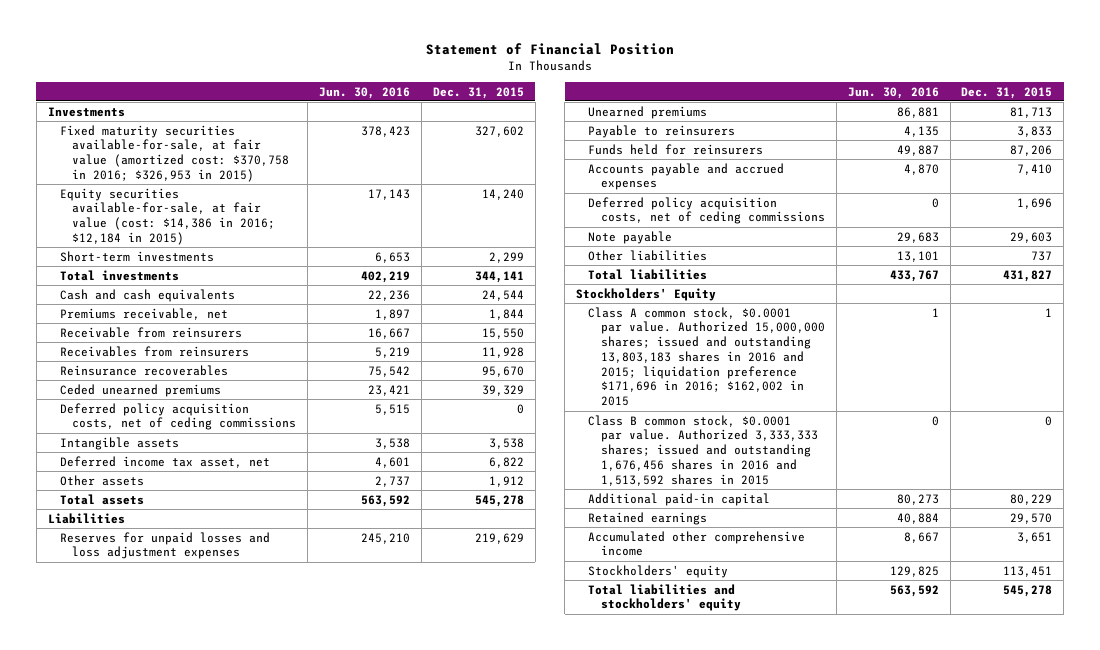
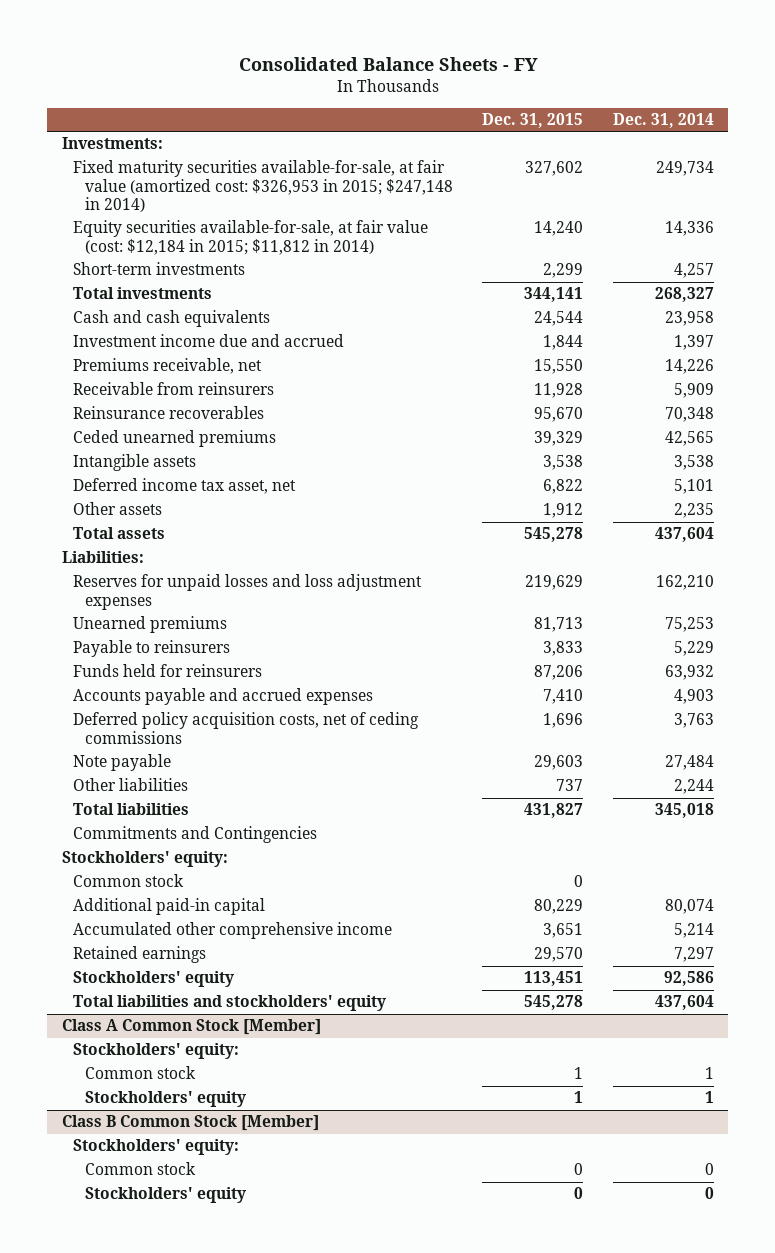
[426,43,675,56] Statement of Financial Position -> [238,57,538,72] Consolidated Balance Sheets - FY
[318,86,410,99] Jun. 30, 2016 -> none
none -> [612,113,714,129] Dec. 31, 2014
[47,106,125,117] Investments -> [61,137,163,150] Investments:
[59,124,290,182] Fixed maturity securities available-for-sale, at fair value (amortized cost: $370,758 in 2016; $326,953 in 2015) -> [73,160,453,212] Fixed maturity securities available-for-sale, at fair value (amortized cost: $326,953 in 2015; $247,148 in 2014)
[59,187,276,245] Equity securities available-for-sale, at fair value (cost: $14,386 in 2016; $12,184 in 2015) -> [73,220,429,255] Equity securities available-for-sale, at fair value (cost: $12,184 in 2015; $11,812 in 2014)
[59,345,249,357] Receivables from reinsurers -> none
none -> [73,334,345,348] Investment income due and accrued
[488,308,524,320] 1,844 -> [534,359,584,375] 15,550
[481,327,524,339] 15,550 -> [534,383,584,399] 11,928
[59,402,297,431] Deferred policy acquisition costs, net of ceding commissions -> none
[47,512,125,524] Liabilities -> [61,551,144,564] Liabilities:
[588,306,825,407] Class A common stock, $0.0001 par value. Authorized 15,000,000 shares; issued and outstanding 13,803,183 shares in 2016 and 2015; liquidation preference $171,696 in 2016; $162,002 in 2015 -> none
none -> [73,826,318,844] Commitments and Contingencies
[576,287,717,301] Stockholders' Equity -> [61,851,228,868] Stockholders' equity:
[588,414,818,486] Class B common stock, $0.0001 par value. Authorized 3,333,333 shares; issued and outstanding 1,676,456 shares in 2016 and 1,513,592 shares in 2015 -> [73,874,185,888] Common stock
[588,511,708,525] Retained earnings -> [73,946,207,964] Retained earnings
none -> [61,1019,321,1036] Class A Common Stock [Member]
none -> [73,1043,240,1060] Stockholders' equity:
none -> [84,1066,196,1080] Common stock
none -> [84,1091,246,1108] Stockholders' equity
none -> [61,1115,319,1132] Class B Common Stock [Member]
none -> [73,1139,240,1156] Stockholders' equity:
none -> [84,1162,196,1176] Common stock
none -> [84,1187,246,1204] Stockholders' equity

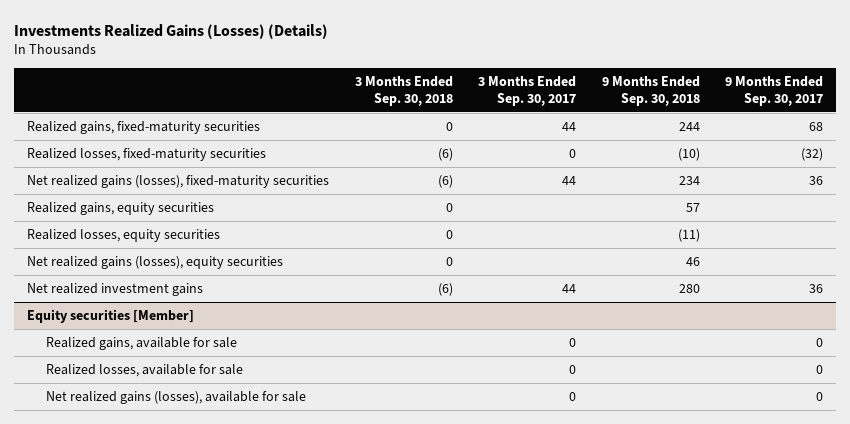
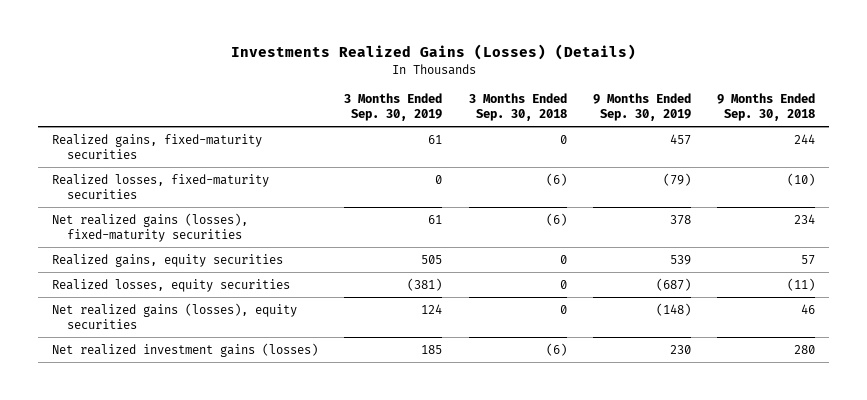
[478,75,577,106] 3 Months Ended Sep. 30, 2017 -> none
[725,75,824,106] 9 Months Ended Sep. 30, 2017 -> none
none -> [344,92,443,122] 3 Months Ended Sep. 30, 2019
none -> [593,92,692,122] 9 Months Ended Sep. 30, 2019
[26,308,194,323] Equity securities [Member] -> none
[45,336,237,350] Realized gains, available for sale -> none
[45,363,243,377] Realized losses, available for sale -> none
[45,390,306,404] Net realized gains (losses), available for sale -> none
[26,282,203,296] Net realized investment gains -> [51,342,318,357] Net realized investment gains (losses)

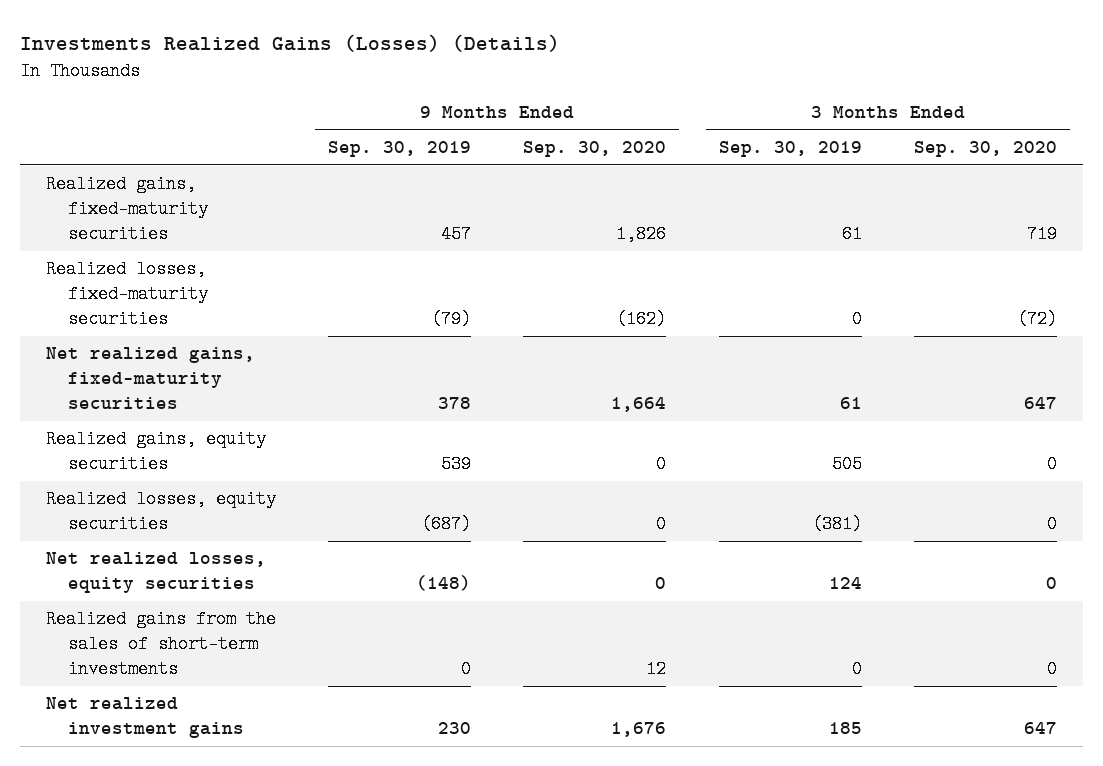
[468,92,567,122] 3 Months Ended Sep. 30, 2018 -> none
[717,92,816,122] 9 Months Ended Sep. 30, 2018 -> none
none -> [523,141,667,158] Sep. 30, 2020
none -> [913,141,1057,158] Sep. 30, 2020
[51,212,248,243] Net realized gains (losses), fixed-maturity securities -> [46,347,256,410] Net realized gains, fixed-maturity securities
[51,302,297,330] Net realized gains (losses), equity securities -> [46,552,267,594] Net realized losses, equity securities
none -> [46,610,277,679] Realized gains from the sales of short-term investments
[51,342,318,357] Net realized investment gains (losses) -> [46,697,244,739] Net realized investment gains

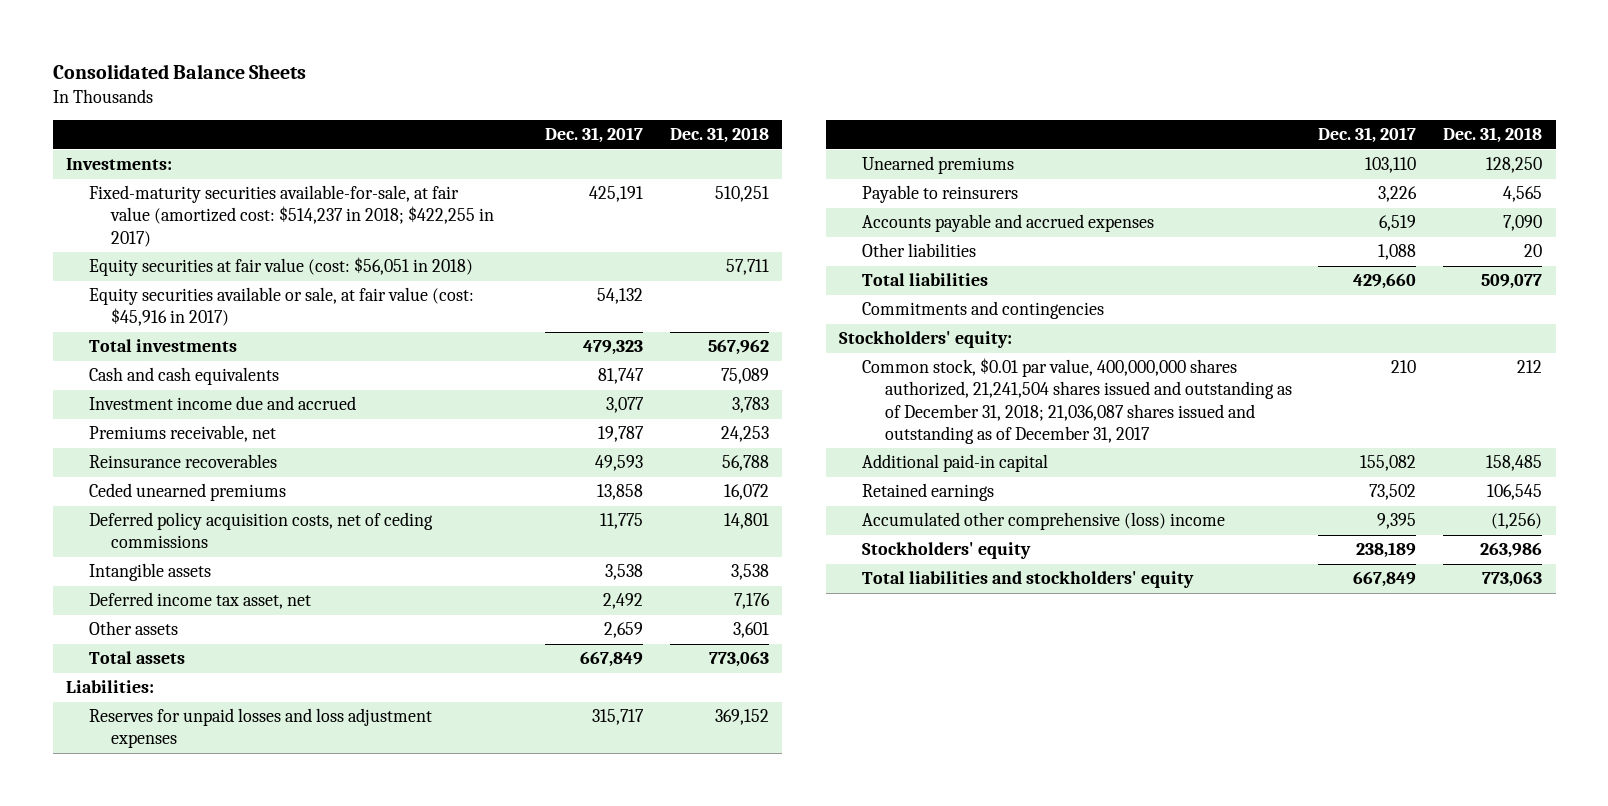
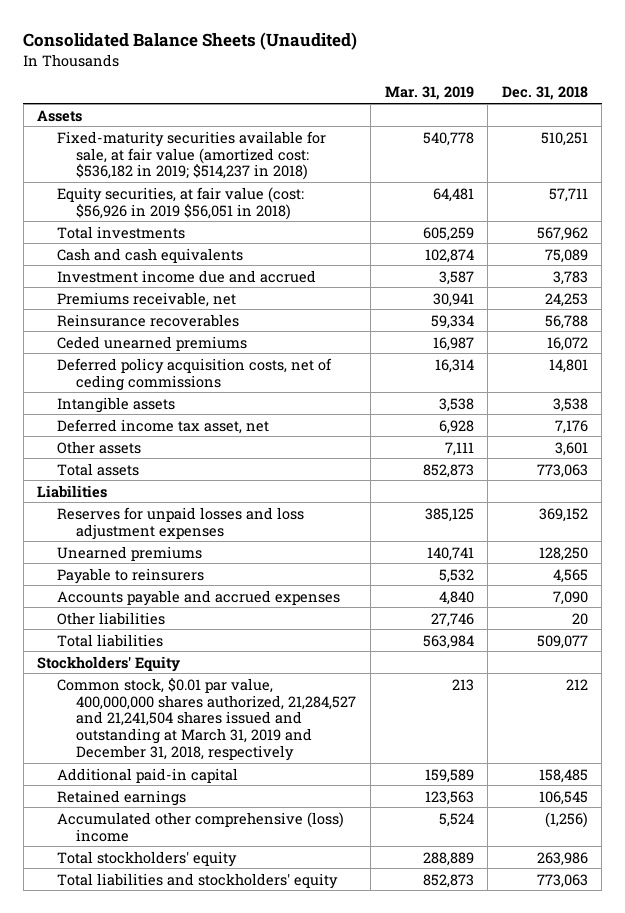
[52,64,306,80] Consolidated Balance Sheets -> [23,32,358,51] Consolidated Balance Sheets (Unaudited)
[545,127,644,144] Dec. 31, 2017 -> none
none -> [384,86,474,101] Mar. 31, 2019
[65,158,172,171] Investments: -> none
[88,287,474,327] Equity securities available or sale, at fair value (cost: $45,916 in 2017) -> none
none -> [37,109,83,122] Assets
[88,185,495,247] Fixed-maturity securities available-for-sale, at fair value (amortized cost: $514,237 in 2018; $422,255 in 2017) -> [56,130,326,181] Fixed-maturity securities available for sale, at fair value (amortized cost: $536,182 in 2019; $514,237 in 2018)
[88,257,473,277] Equity securities at fair value (cost: $56,051 in 2018) -> [56,186,304,220] Equity securities, at fair value (cost: $56,926 in 2019 $56,051 in 2018)
[65,680,154,694] Liabilities: -> [37,484,108,498] Liabilities
[861,301,1104,320] Commitments and contingencies -> none
[839,331,1013,349] Stockholders' equity: -> [37,655,181,672] Stockholders' Equity
[861,358,1292,444] Common stock, $0.01 par value, 400,000,000 shares authorized, 21,241,504 shares issued and outstanding as of December 31, 2018; 21,036,087 shares issued and outstanding as of December 31, 2017 -> [56,677,357,762] Common stock, $0.01 par value, 400,000,000 shares authorized, 21,284,527 and 21,241,504 shares issued and outstanding at March 31, 2019 and December 31, 2018, respectively
[861,542,1031,560] Stockholders' equity -> [56,850,237,867] Total stockholders' equity

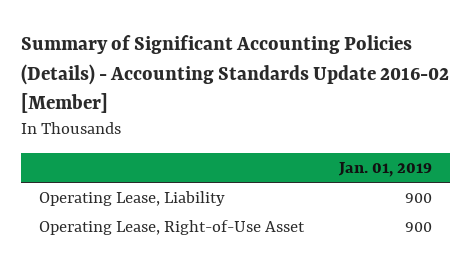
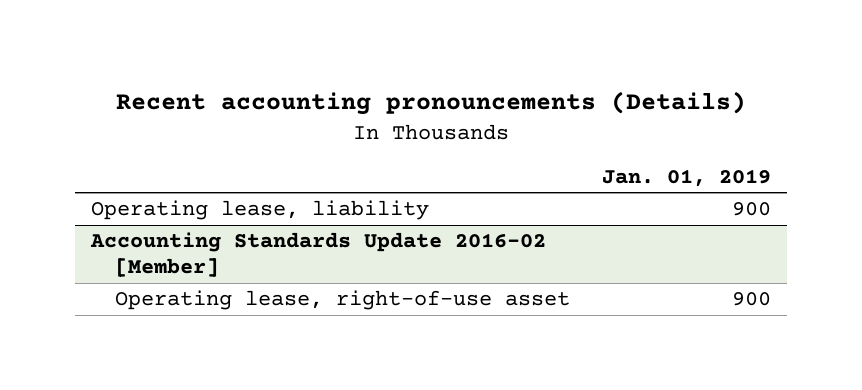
[21,35,450,113] Summary of Significant Accounting Policies (Details) - Accounting Standards Update 2016-02 [Member] -> [116,91,747,116] Recent accounting pronouncements (Details)
[39,191,226,207] Operating Lease, Liability -> [91,200,430,221] Operating lease, liability
none -> [90,232,547,278] Accounting Standards Update 2016-02 [Member]
[39,220,306,236] Operating Lease, Right-of-Use Asset -> [115,290,571,311] Operating lease, right-of-use asset

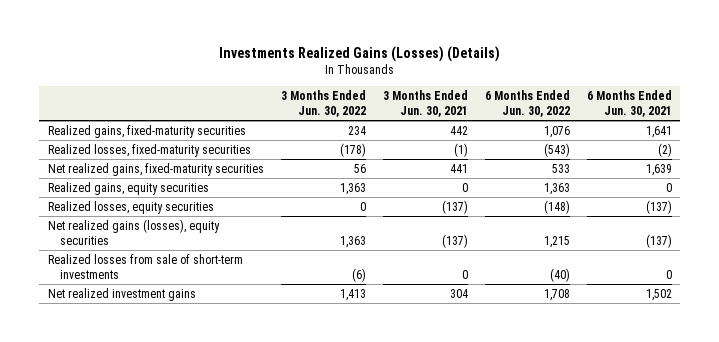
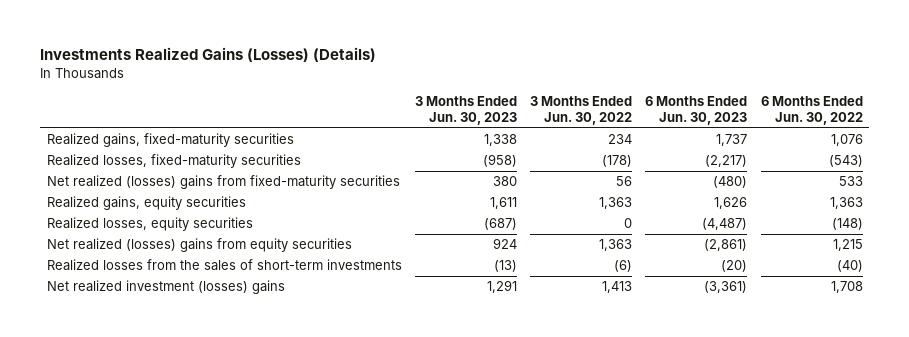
[382,89,468,118] 3 Months Ended Jun. 30, 2021 -> none
[586,89,672,118] 6 Months Ended Jun. 30, 2021 -> none
none -> [414,96,517,125] 3 Months Ended Jun. 30, 2023
none -> [645,96,748,125] 6 Months Ended Jun. 30, 2023
[47,162,264,176] Net realized gains, fixed-maturity securities -> [46,175,400,190] Net realized (losses) gains from fixed-maturity securities
[47,218,220,245] Net realized gains (losses), equity securities -> [46,238,352,253] Net realized (losses) gains from equity securities
[47,253,243,279] Realized losses from sale of short-term investments -> [46,259,402,272] Realized losses from the sales of short-term investments
[47,287,196,301] Net realized investment gains -> [46,280,285,295] Net realized investment (losses) gains

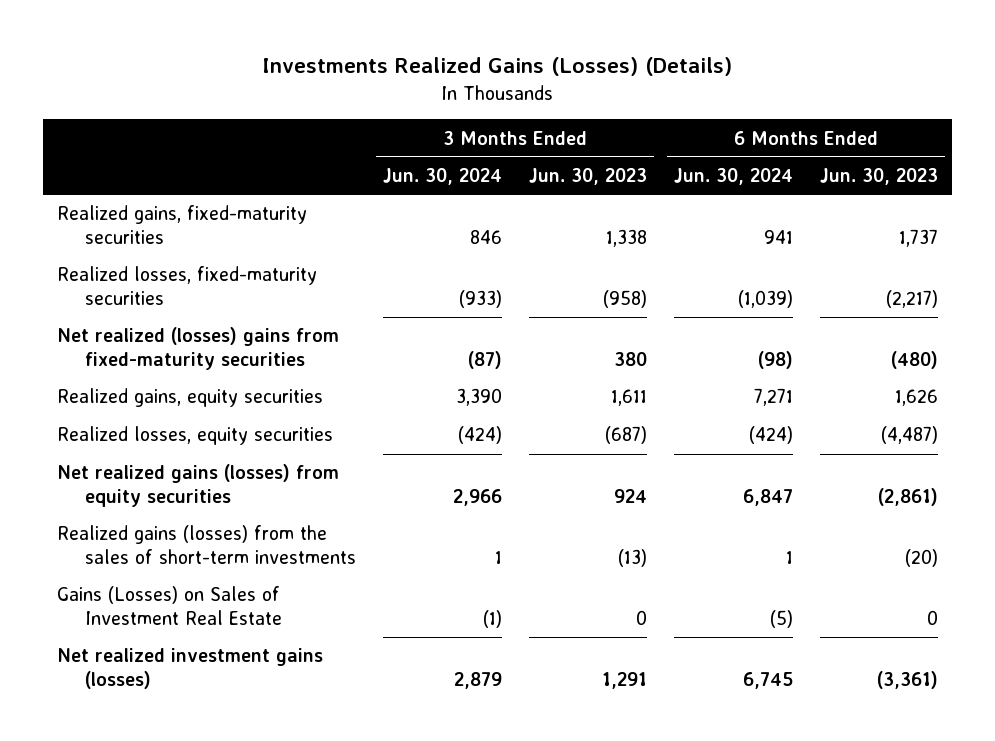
[530,96,633,125] 3 Months Ended Jun. 30, 2022 -> none
[760,96,863,125] 6 Months Ended Jun. 30, 2022 -> none
none -> [382,168,502,186] Jun. 30, 2024
none -> [674,168,794,186] Jun. 30, 2024
[46,238,352,253] Net realized (losses) gains from equity securities -> [56,464,339,508] Net realized gains (losses) from equity securities
[46,259,402,272] Realized losses from the sales of short-term investments -> [56,525,356,565] Realized gains (losses) from the sales of short-term investments
none -> [56,586,282,626] Gains (Losses) on Sales of Investment Real Estate
[46,280,285,295] Net realized investment (losses) gains -> [56,648,323,690] Net realized investment gains (losses)

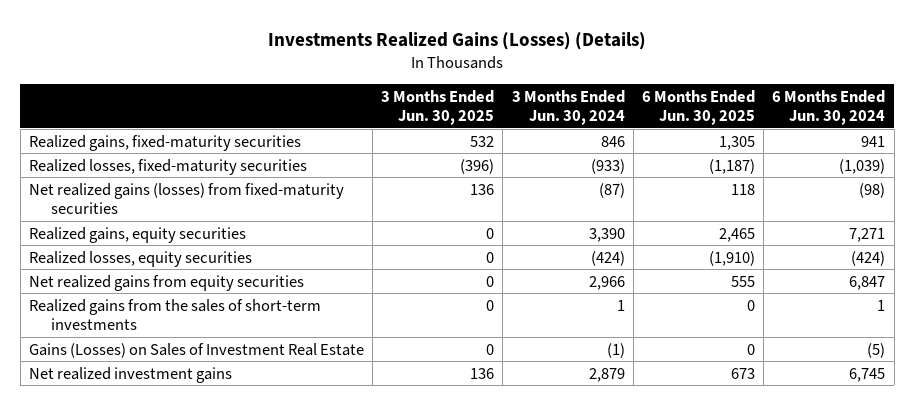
[529,168,648,186] Jun. 30, 2023 -> none
[820,168,939,186] Jun. 30, 2023 -> none
none -> [381,89,495,126] 3 Months Ended Jun. 30, 2025
none -> [642,89,756,126] 6 Months Ended Jun. 30, 2025
[56,327,339,371] Net realized (losses) gains from fixed-maturity securities -> [28,182,344,214] Net realized gains (losses) from fixed-maturity securities
[56,464,339,508] Net realized gains (losses) from equity securities -> [28,274,304,291] Net realized gains from equity securities
[56,525,356,565] Realized gains (losses) from the sales of short-term investments -> [28,298,321,330] Realized gains from the sales of short-term investments
[56,648,323,690] Net realized investment gains (losses) -> [28,366,232,383] Net realized investment gains

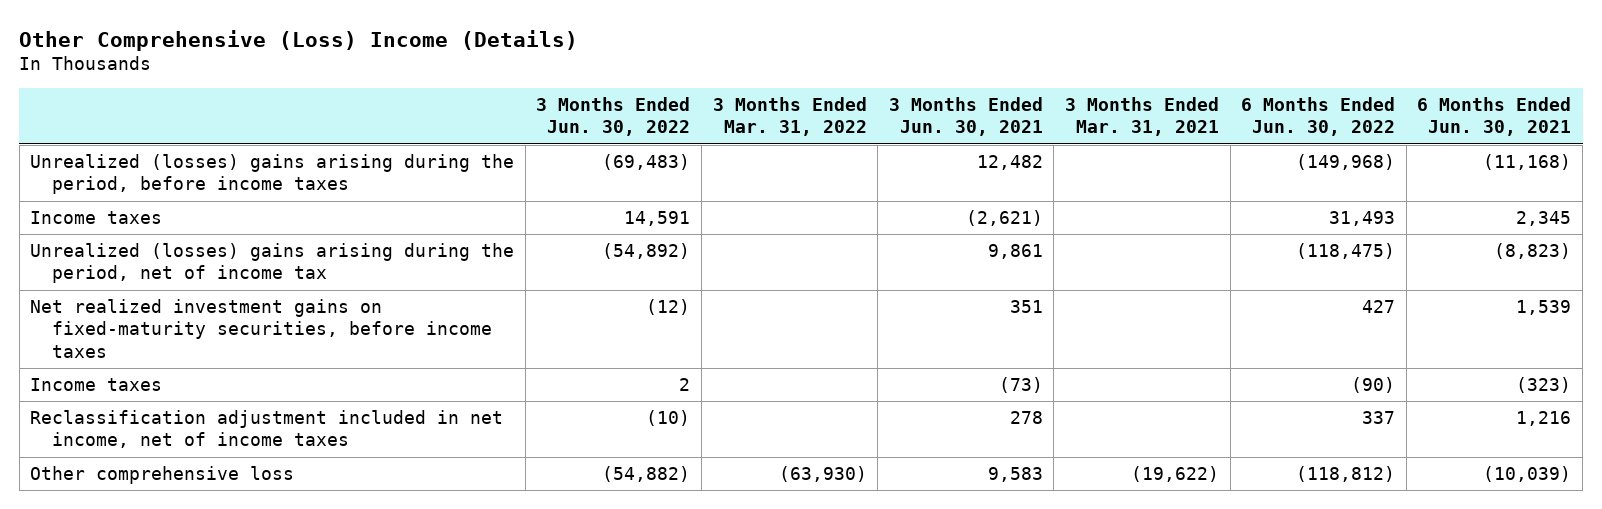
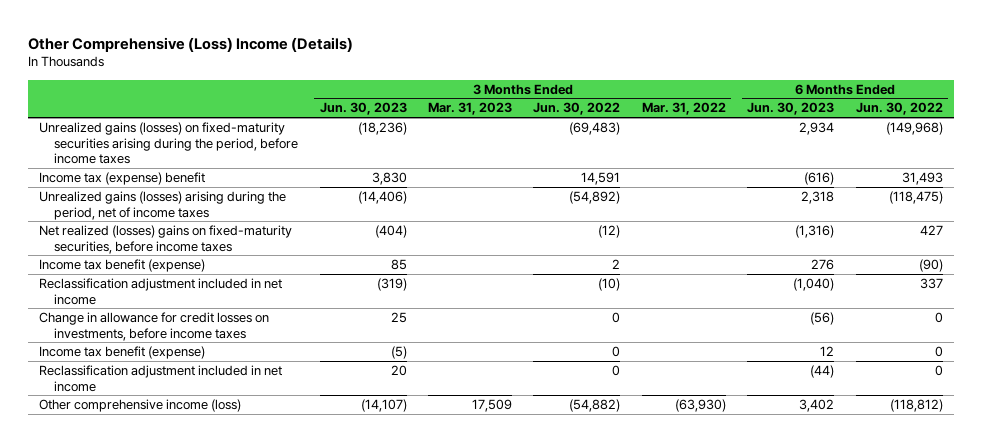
[888,97,1043,137] 3 Months Ended Jun. 30, 2021 -> none
[1065,97,1220,137] 3 Months Ended Mar. 31, 2021 -> none
[1417,97,1572,137] 6 Months Ended Jun. 30, 2021 -> none
none -> [319,102,407,116] Jun. 30, 2023
none -> [428,102,513,116] Mar. 31, 2023
none -> [747,102,835,116] Jun. 30, 2023
[30,154,515,195] Unrealized (losses) gains arising during the period, before income taxes -> [39,122,299,165] Unrealized gains (losses) on fixed-maturity securities arising during the period, before income taxes
[30,211,163,225] Income taxes -> [39,172,206,186] Income tax (expense) benefit
[30,243,515,284] Unrealized (losses) gains arising during the period, net of income tax -> [39,191,287,220] Unrealized gains (losses) arising during the period, net of income taxes
[30,299,492,358] Net realized investment gains on fixed-maturity securities, before income taxes -> [39,225,293,254] Net realized (losses) gains on fixed-maturity securities, before income taxes
[30,378,163,392] Income taxes -> [39,259,206,273] Income tax benefit (expense)
[30,410,504,449] Reclassification adjustment included in net income, net of income taxes -> [39,278,283,305] Reclassification adjustment included in net income
none -> [39,312,270,341] Change in allowance for credit losses on investments, before income taxes
none -> [39,346,206,360] Income tax benefit (expense)
none -> [39,365,283,392] Reclassification adjustment included in net income
[30,466,295,485] Other comprehensive loss -> [39,399,242,413] Other comprehensive income (loss)

